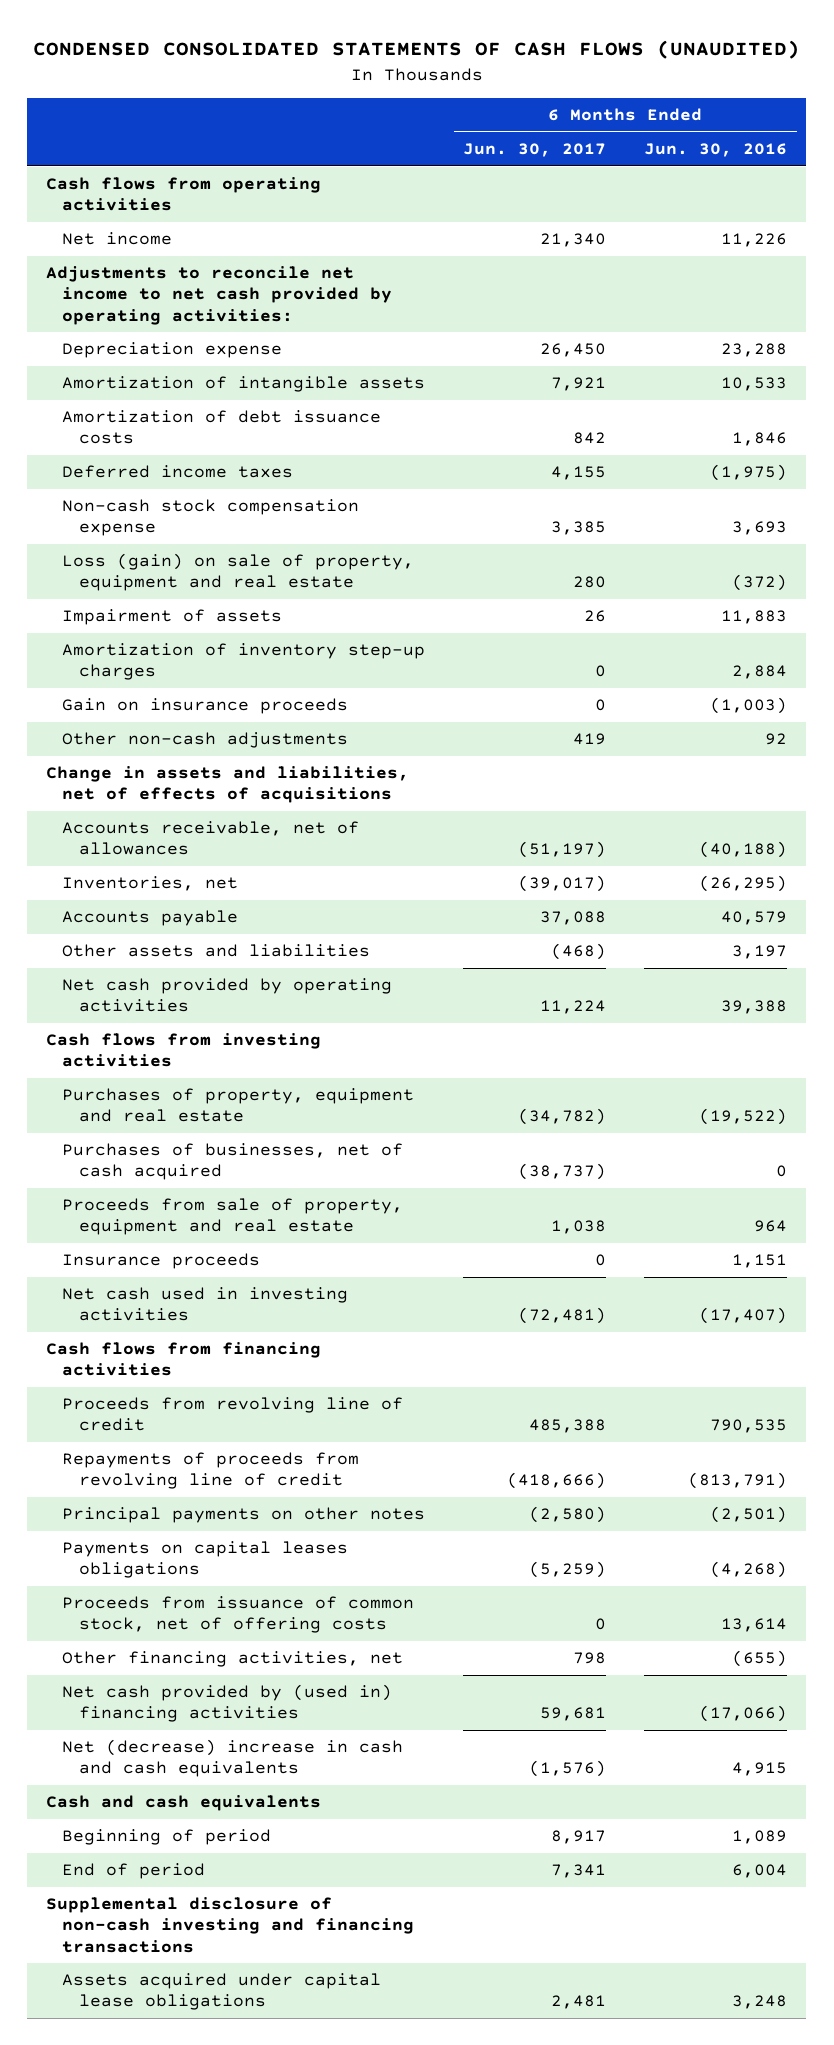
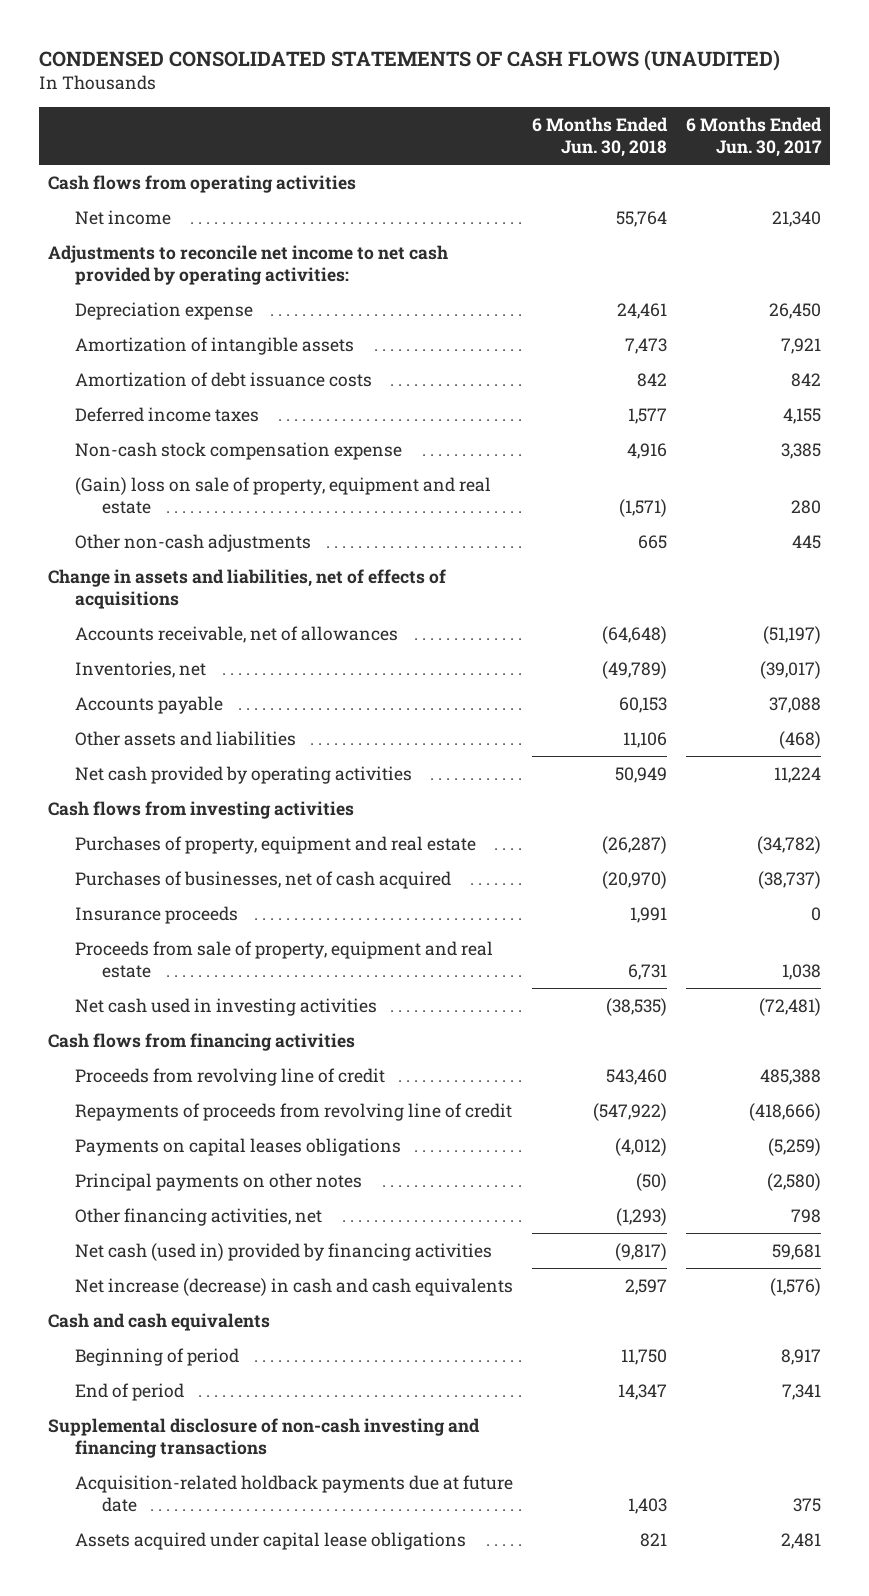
[644,143,788,158] Jun. 30, 2016 -> none
none -> [531,116,668,157] 6 Months Ended Jun. 30, 2018
[62,609,283,626] Impairment of assets -> none
[62,643,426,681] Amortization of inventory step-up charges -> none
[62,698,349,715] Gain on insurance proceeds -> none
[62,553,415,592] Loss (gain) on sale of property, equipment and real estate -> [74,476,491,515] (Gain) loss on sale of property, equipment and real estate
[573,733,607,746] 419 -> [791,534,821,549] 445
[62,1198,404,1236] Proceeds from sale of property, equipment and real estate -> [74,940,493,979] Proceeds from sale of property, equipment and real estate
[62,1596,415,1634] Proceeds from issuance of common stock, net of offering costs -> none
[62,1507,426,1524] Principal payments on other notes -> [74,1172,362,1191] Principal payments on other notes
[62,1684,393,1723] Net cash provided by (used in) financing activities -> [74,1242,492,1261] Net cash (used in) provided by financing activities
[62,1739,404,1778] Net (decrease) increase in cash and cash equivalents -> [74,1277,513,1296] Net increase (decrease) in cash and cash equivalents
none -> [74,1474,513,1513] Acquisition-related holdback payments due at future date

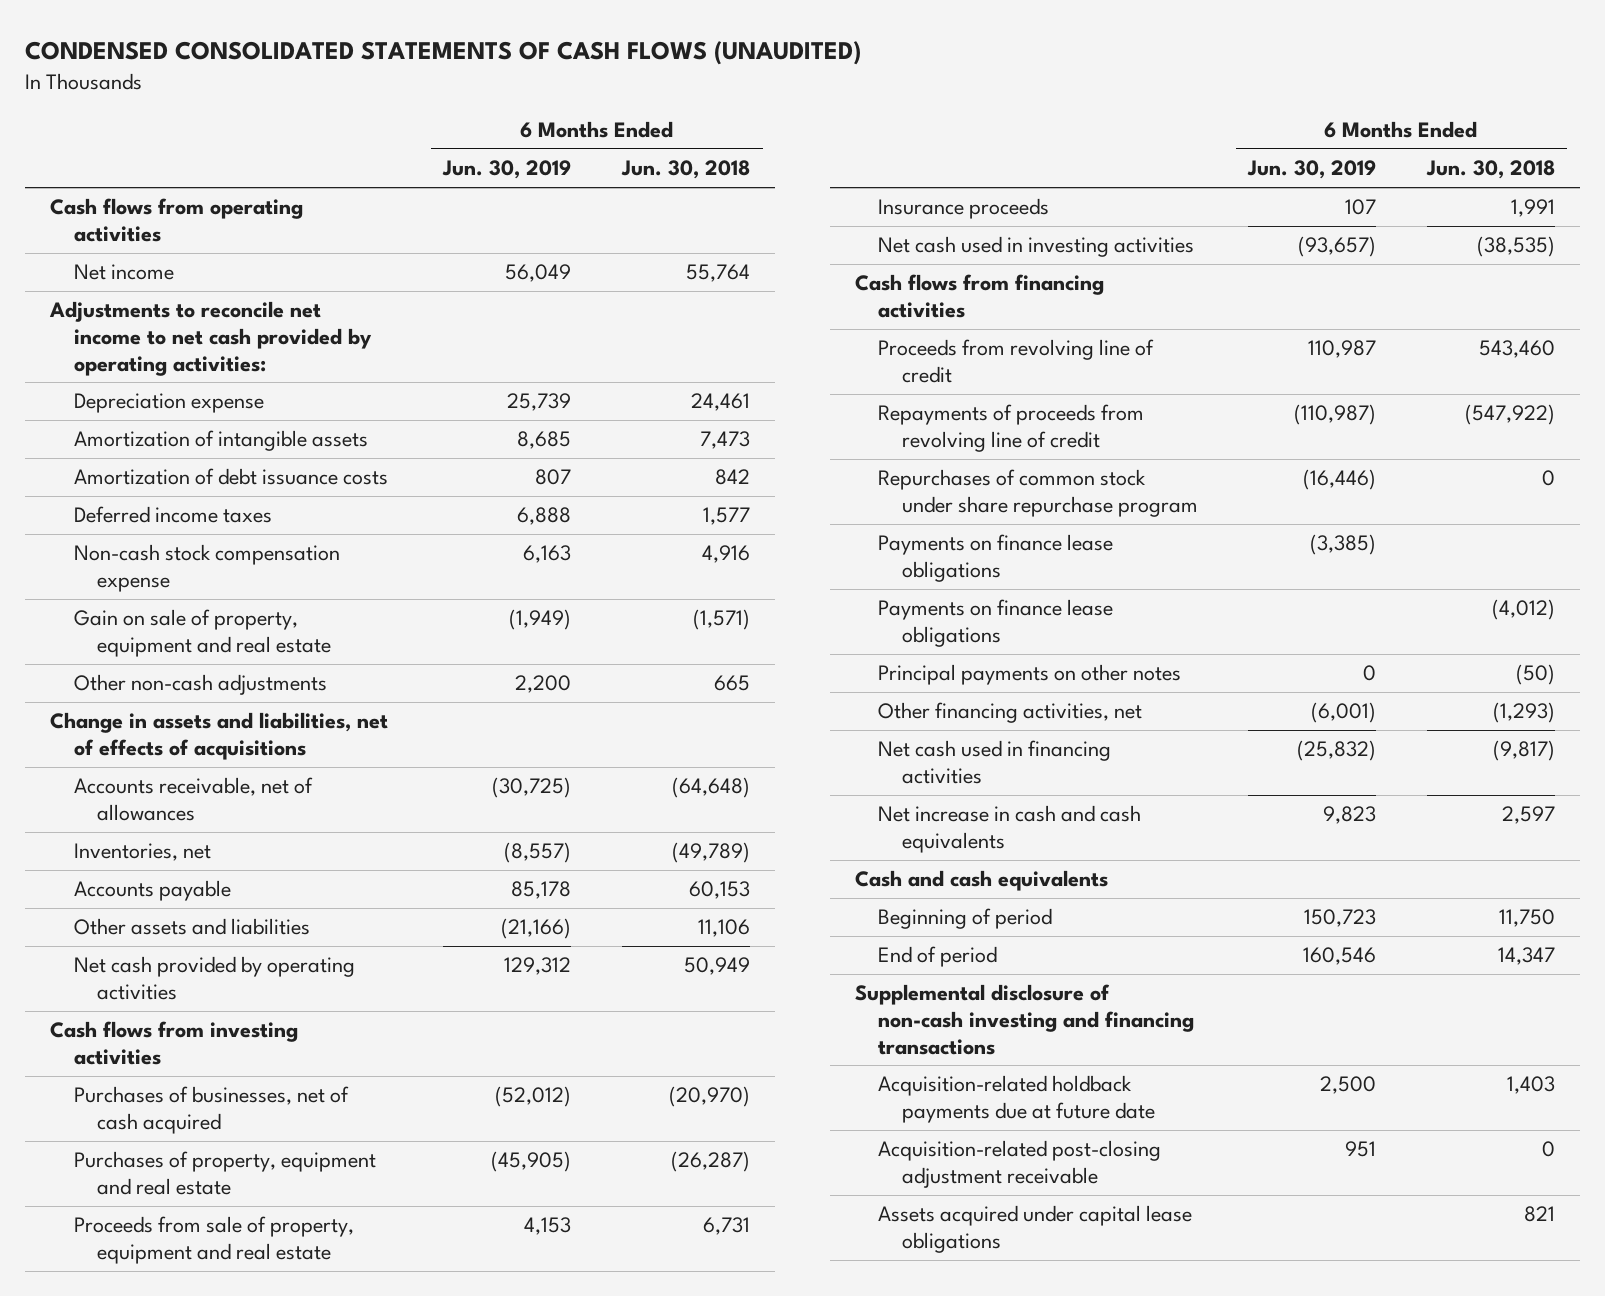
[685,116,822,157] 6 Months Ended Jun. 30, 2017 -> none
none -> [442,160,572,180] Jun. 30, 2019
[74,476,491,515] (Gain) loss on sale of property, equipment and real estate -> [73,609,331,657] Gain on sale of property, equipment and real estate
[74,835,476,854] Purchases of property, equipment and real estate -> [73,1151,376,1195] Purchases of property, equipment and real estate
[74,905,238,924] Insurance proceeds -> [878,198,1050,220] Insurance proceeds
none -> [878,469,1198,517] Repurchases of common stock under share repurchase program
none -> [878,534,1114,582] Payments on finance lease obligations
[74,1137,401,1156] Payments on capital leases obligations -> [878,599,1114,647] Payments on finance lease obligations
[74,1242,492,1261] Net cash (used in) provided by financing activities -> [878,740,1112,784] Net cash used in financing activities
[74,1277,513,1296] Net increase (decrease) in cash and cash equivalents -> [878,805,1142,853] Net increase in cash and cash equivalents
none -> [878,1140,1162,1188] Acquisition-related post-closing adjustment receivable

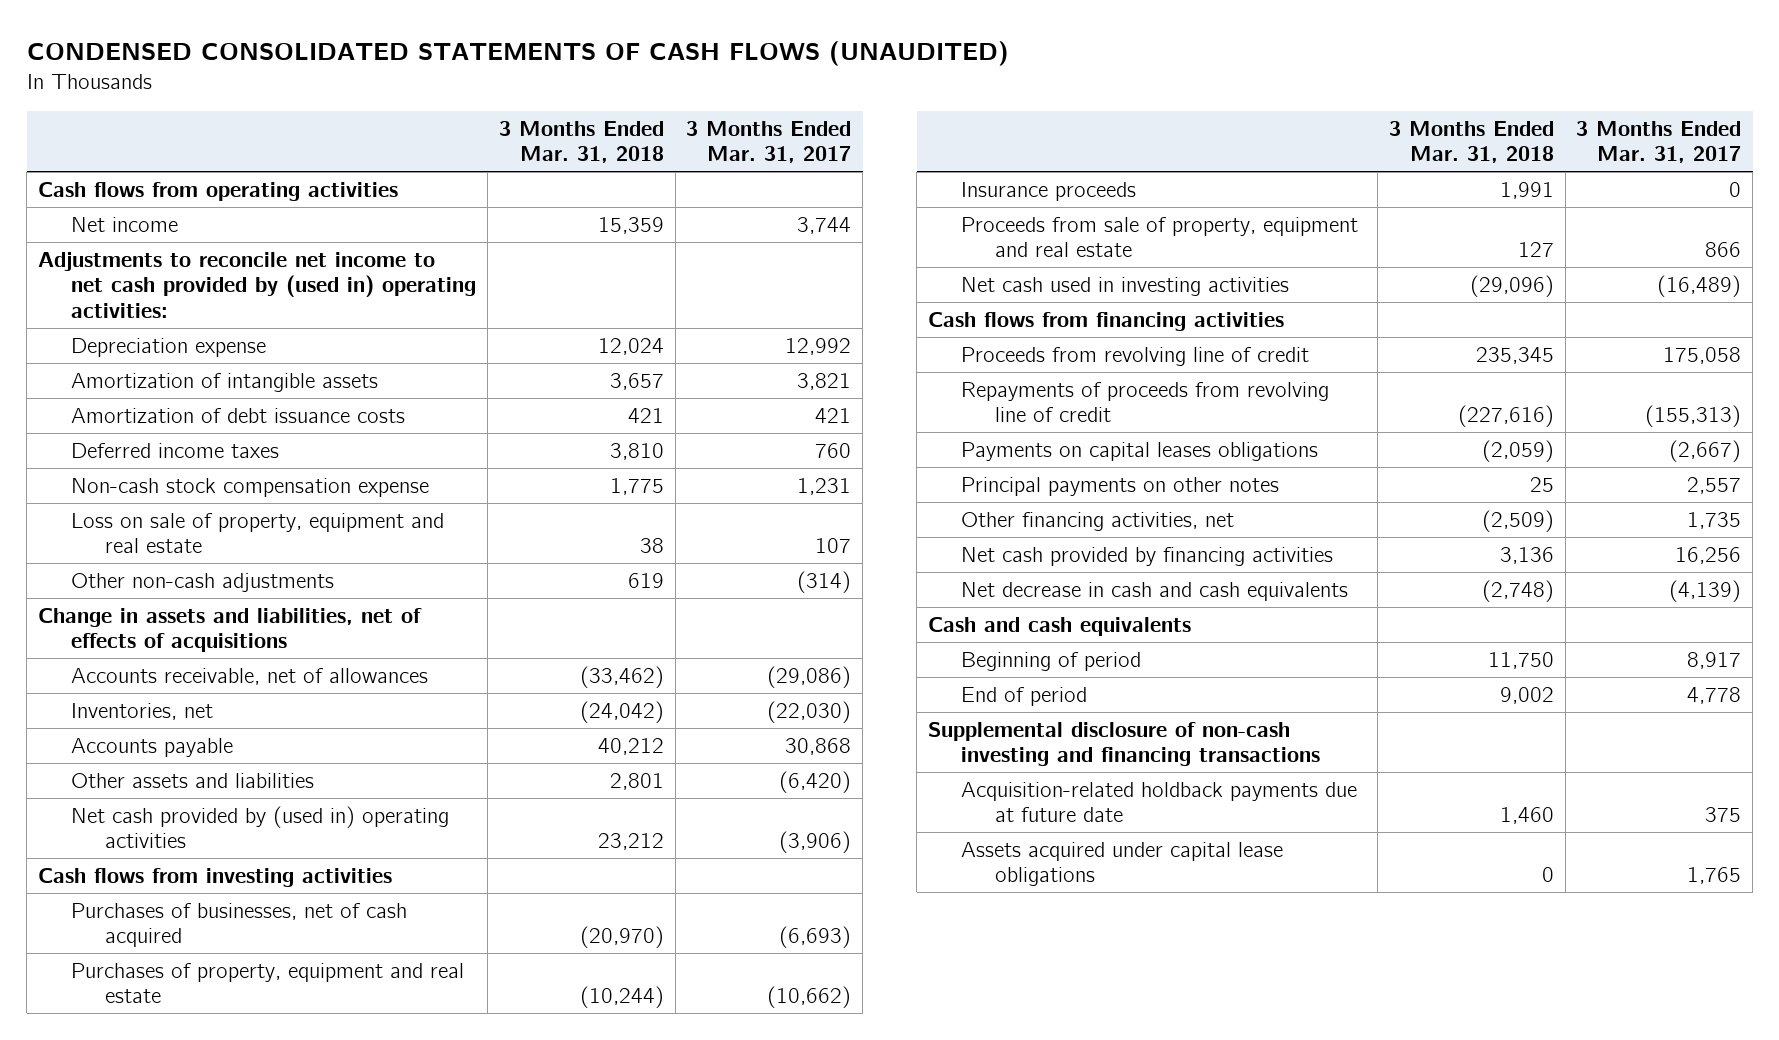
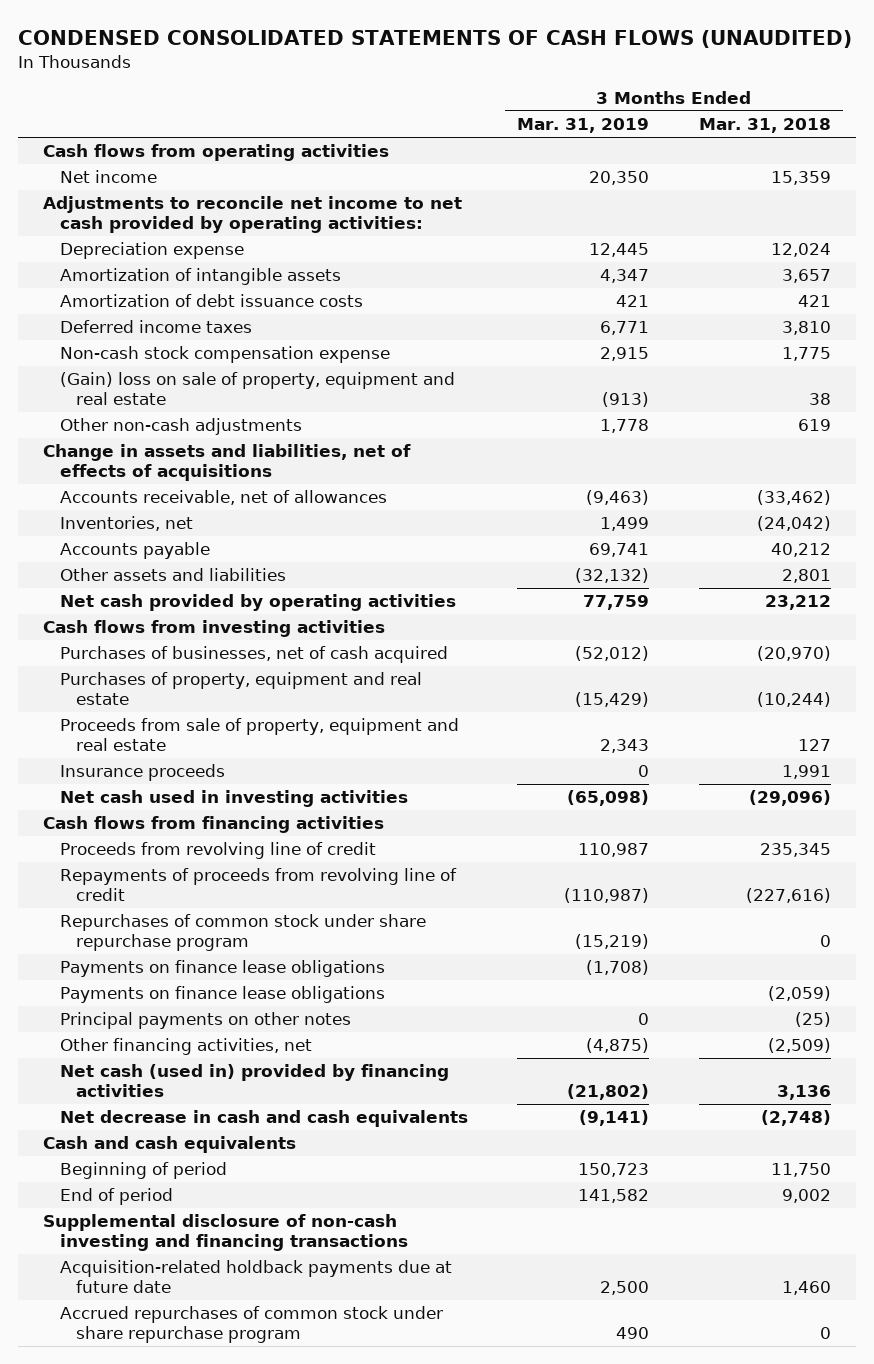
[686,120,852,164] 3 Months Ended Mar. 31, 2017 -> none
none -> [517,118,650,134] Mar. 31, 2019
[37,251,477,318] Adjustments to reconcile net income to net cash provided by (used in) operating activities: -> [43,196,463,234] Adjustments to reconcile net income to net cash provided by operating activities:
[71,512,445,554] Loss on sale of property, equipment and real estate -> [59,372,455,406] (Gain) loss on sale of property, equipment and real estate
[71,805,450,849] Net cash provided by (used in) operating activities -> [59,594,456,612] Net cash provided by operating activities
[961,181,1137,201] Insurance proceeds -> [59,764,225,782] Insurance proceeds
none -> [59,914,426,952] Repurchases of common stock under share repurchase program
none -> [59,960,385,978] Payments on finance lease obligations
[961,441,1319,461] Payments on capital leases obligations -> [59,986,385,1004] Payments on finance lease obligations
[1529,476,1554,492] 25 -> [794,1012,831,1028] (25)
[961,546,1334,566] Net cash provided by financing activities -> [59,1064,449,1098] Net cash (used in) provided by financing activities
[961,841,1284,887] Assets acquired under capital lease obligations -> none
none -> [59,1306,443,1344] Accrued repurchases of common stock under share repurchase program

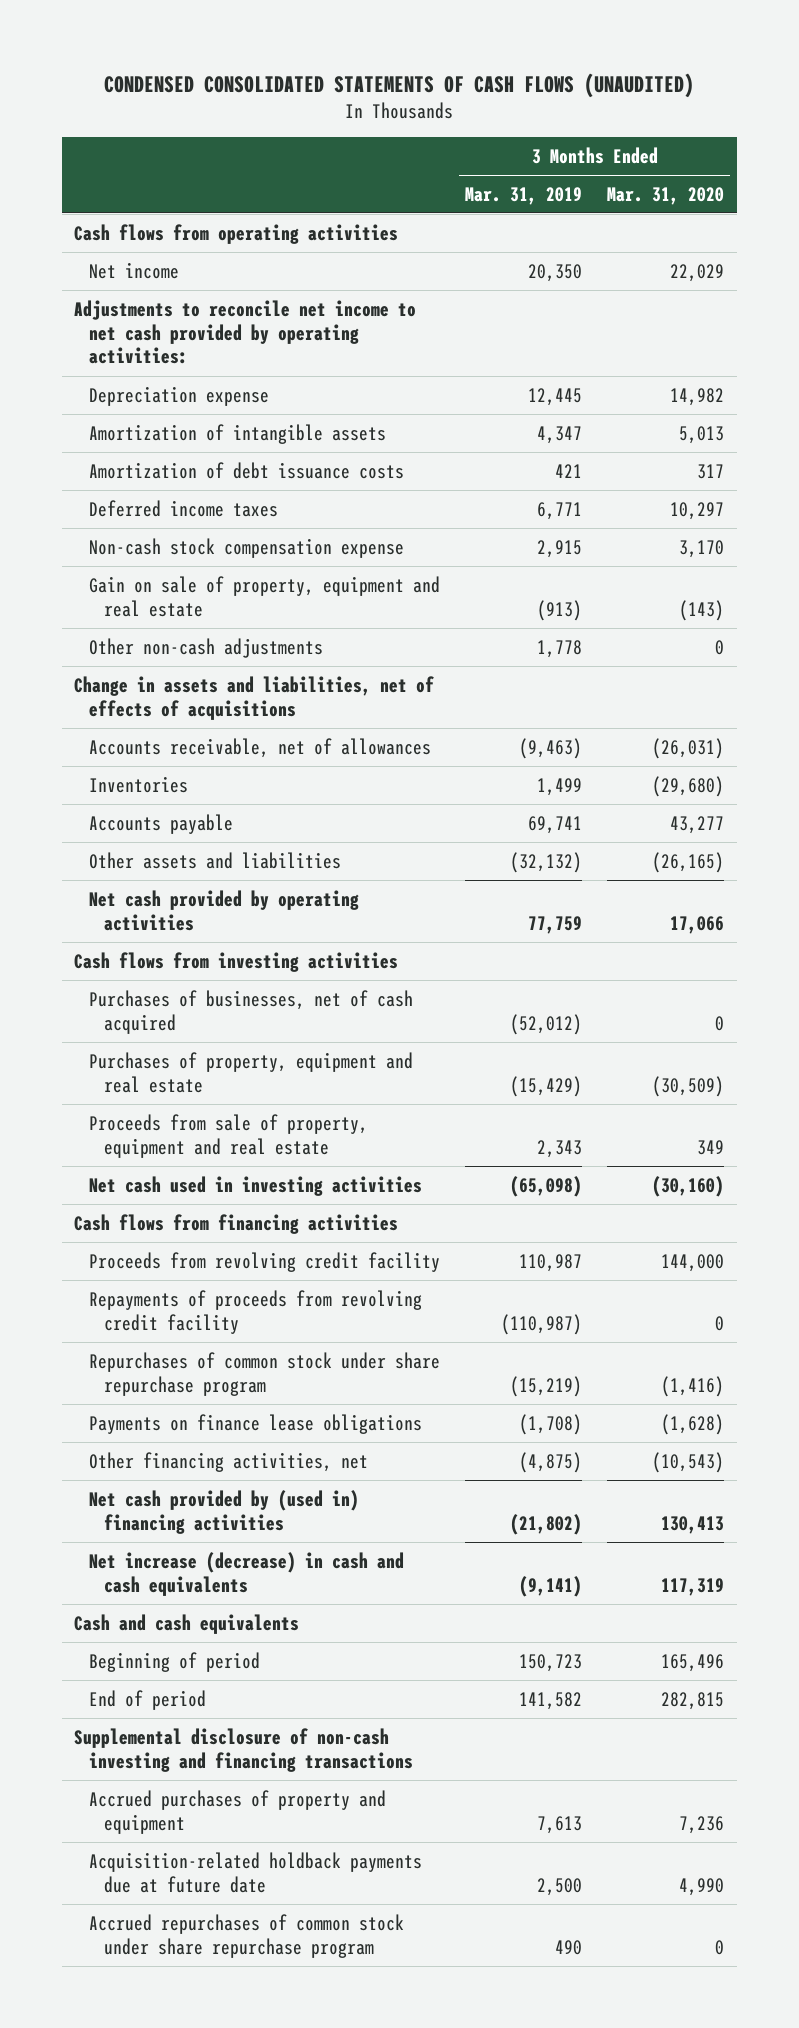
[698,118,831,134] Mar. 31, 2018 -> none
none -> [607,186,725,205] Mar. 31, 2020
[59,372,455,406] (Gain) loss on sale of property, equipment and real estate -> [89,575,441,617] Gain on sale of property, equipment and real estate
[59,516,193,532] Inventories, net -> [89,775,189,793] Inventories
[59,764,225,782] Insurance proceeds -> none
[59,842,376,860] Proceeds from revolving line of credit -> [89,1251,441,1272] Proceeds from revolving credit facility
[59,868,457,902] Repayments of proceeds from revolving line of credit -> [89,1289,423,1334] Repayments of proceeds from revolving credit facility
[59,986,385,1004] Payments on finance lease obligations -> none
[59,1012,351,1030] Principal payments on other notes -> none
[59,1064,449,1098] Net cash (used in) provided by financing activities -> [89,1489,360,1534] Net cash provided by (used in) financing activities
[59,1110,468,1128] Net decrease in cash and cash equivalents -> [89,1551,405,1596] Net increase (decrease) in cash and cash equivalents
none -> [89,1789,387,1834] Accrued purchases of property and equipment

